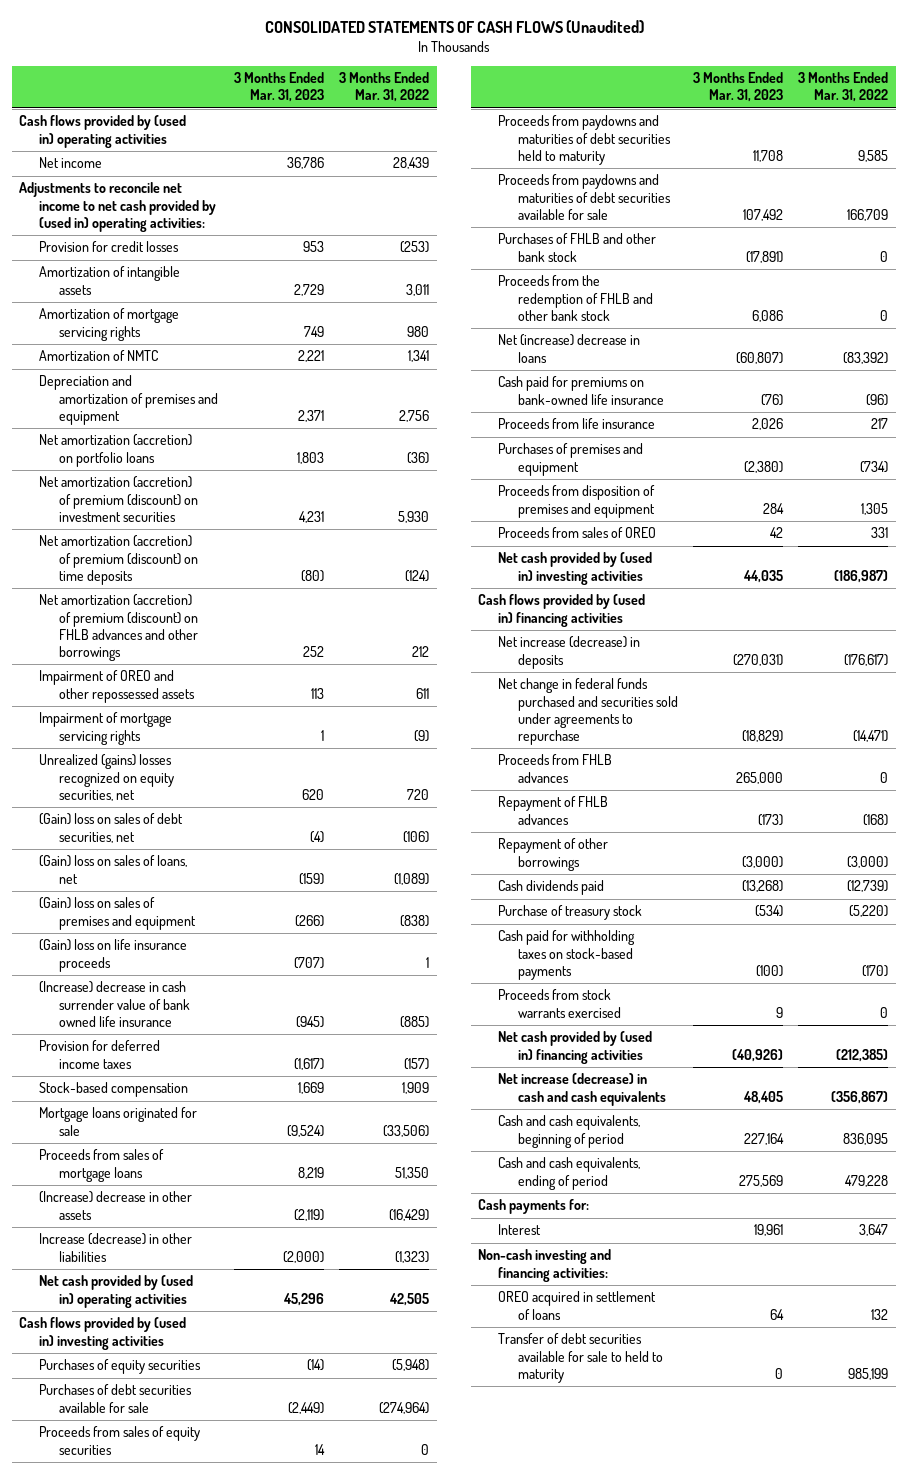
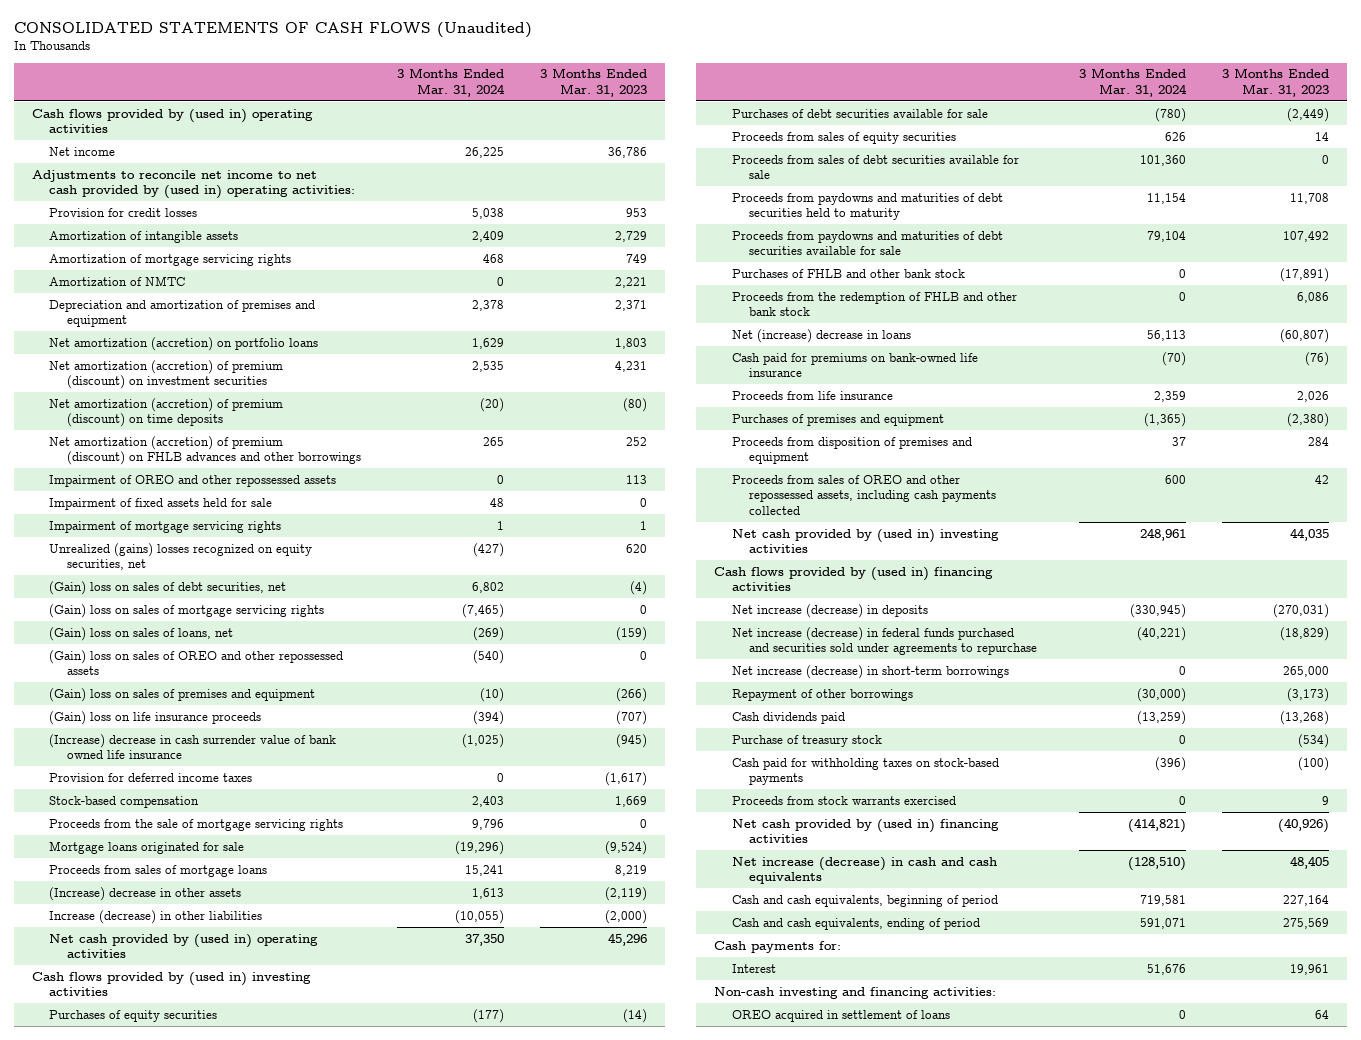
[339,71,430,103] 3 Months Ended Mar. 31, 2022 -> none
none -> [396,68,505,97] 3 Months Ended Mar. 31, 2024
none -> [49,497,273,510] Impairment of fixed assets held for sale
none -> [49,603,325,618] (Gain) loss on sales of mortgage servicing rights
none -> [49,649,344,676] (Gain) loss on sales of OREO and other repossessed assets
none -> [49,818,344,831] Proceeds from the sale of mortgage servicing rights
none -> [731,154,1019,180] Proceeds from sales of debt securities available for sale
[498,527,657,539] Proceeds from sales of OREO -> [731,474,997,515] Proceeds from sales of OREO and other repossessed assets, including cash payments collected
[498,796,609,825] Repayment of FHLB advances -> none
[498,678,679,746] Net change in federal funds purchased and securities sold under agreements to repurchase -> [731,626,1038,656] Net increase (decrease) in federal funds purchased and securities sold under agreements to repurchase
[498,754,613,783] Proceeds from FHLB advances -> [731,664,1009,679] Net increase (decrease) in short-term borrowings
[742,855,784,868] (3,000) -> [1286,687,1329,702] (3,173)
[498,1333,664,1383] Transfer of debt securities available for sale to held to maturity -> none

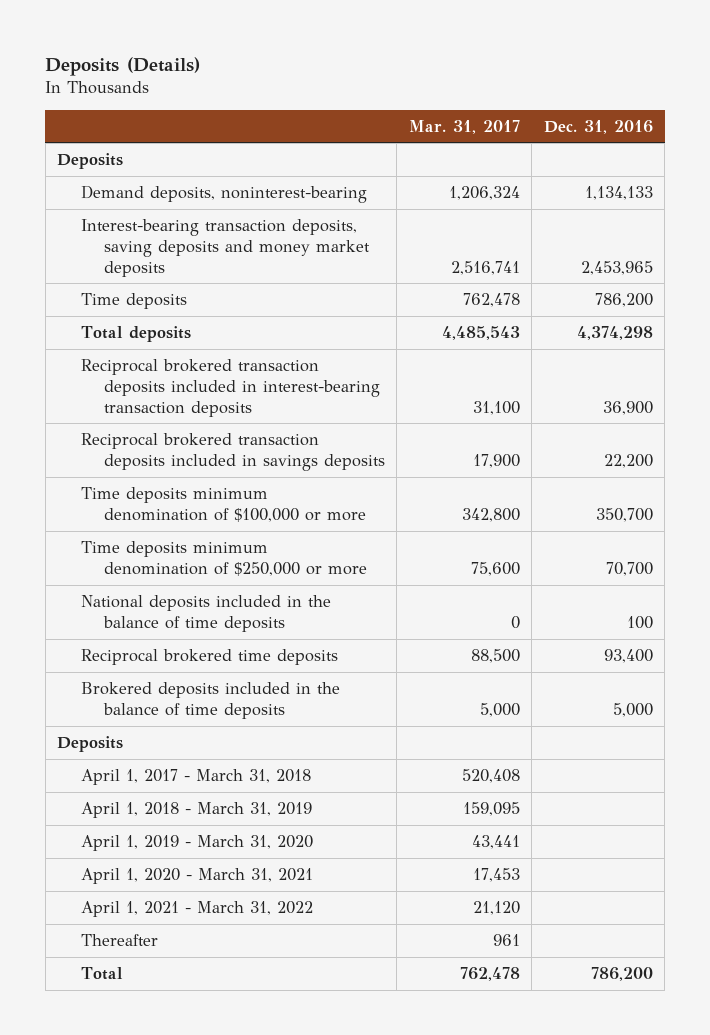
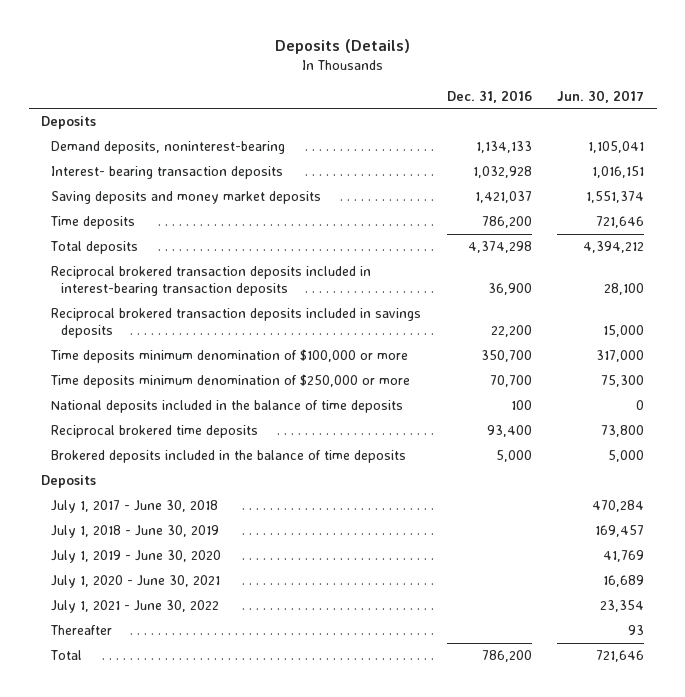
[408,119,520,134] Mar. 31, 2017 -> none
none -> [556,89,644,103] Jun. 30, 2017
none -> [51,166,284,180] Interest- bearing transaction deposits
[80,218,370,277] Interest-bearing transaction deposits, saving deposits and money market deposits -> [51,191,322,205] Saving deposits and money market deposits
[580,260,653,275] 2,453,965 -> [474,191,532,204] 1,421,037
[80,768,311,785] April 1, 2017 - March 31, 2018 -> [51,500,219,514] July 1, 2017 - June 30, 2018
[80,801,312,818] April 1, 2018 - March 31, 2019 -> [51,525,220,539] July 1, 2018 - June 30, 2019
[80,834,313,851] April 1, 2019 - March 31, 2020 -> [51,550,222,564] July 1, 2019 - June 30, 2020
[80,867,313,884] April 1, 2020 - March 31, 2021 -> [51,575,221,589] July 1, 2020 - June 30, 2021
[80,900,313,917] April 1, 2021 - March 31, 2022 -> [51,600,220,614] July 1, 2021 - June 30, 2022

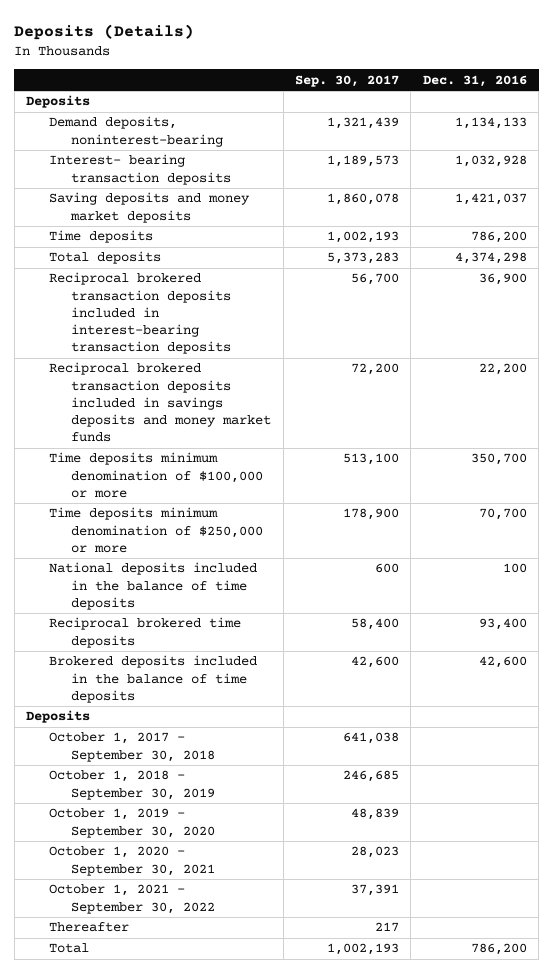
[556,89,644,103] Jun. 30, 2017 -> none
none -> [295,74,400,87] Sep. 30, 2017
[51,308,422,339] Reciprocal brokered transaction deposits included in savings deposits -> [48,362,272,443] Reciprocal brokered transaction deposits included in savings deposits and money market funds
[495,450,532,463] 5,000 -> [478,656,527,669] 42,600
[51,500,219,514] July 1, 2017 - June 30, 2018 -> [48,732,216,762] October 1, 2017 - September 30, 2018
[51,525,220,539] July 1, 2018 - June 30, 2019 -> [48,770,216,800] October 1, 2018 - September 30, 2019
[51,550,222,564] July 1, 2019 - June 30, 2020 -> [48,808,216,838] October 1, 2019 - September 30, 2020
[51,575,221,589] July 1, 2020 - June 30, 2021 -> [48,846,216,876] October 1, 2020 - September 30, 2021
[51,600,220,614] July 1, 2021 - June 30, 2022 -> [48,884,216,914] October 1, 2021 - September 30, 2022

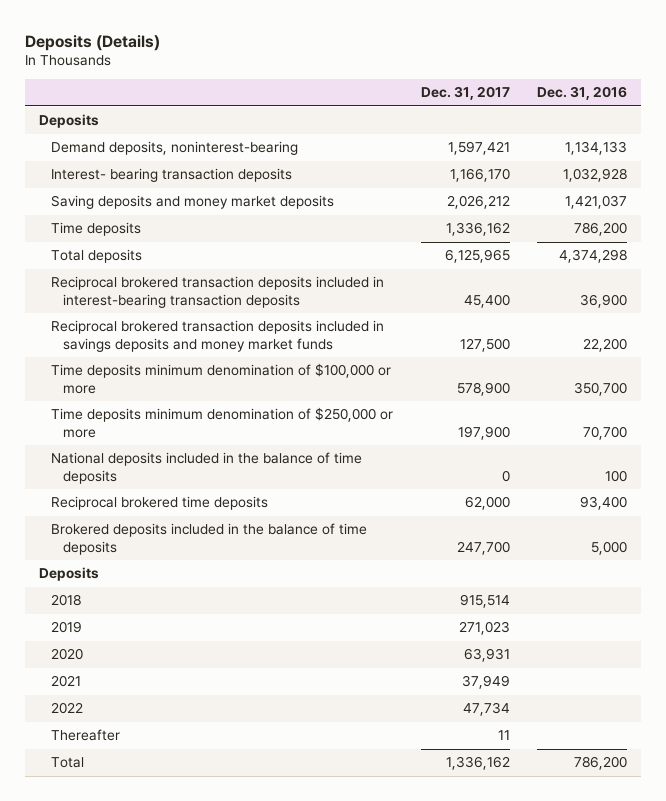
[295,74,400,87] Sep. 30, 2017 -> none
none -> [420,86,510,101] Dec. 31, 2017
[478,656,527,669] 42,600 -> [591,540,628,555] 5,000
[48,732,216,762] October 1, 2017 - September 30, 2018 -> none
[48,770,216,800] October 1, 2018 - September 30, 2019 -> none
[48,808,216,838] October 1, 2019 - September 30, 2020 -> none
[48,846,216,876] October 1, 2020 - September 30, 2021 -> none
[48,884,216,914] October 1, 2021 - September 30, 2022 -> none
none -> [50,594,81,607] 2018
none -> [50,621,82,634] 2019
none -> [50,648,83,661] 2020
none -> [50,675,81,688] 2021
none -> [50,702,83,715] 2022

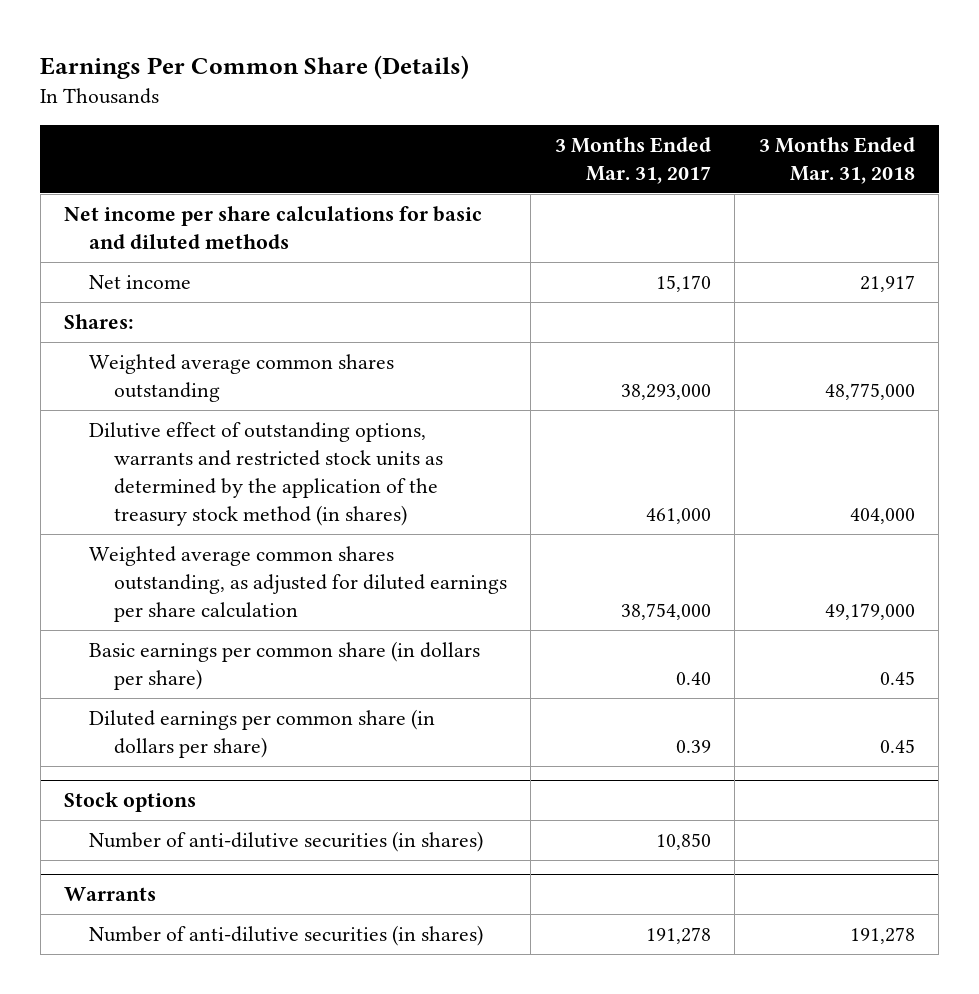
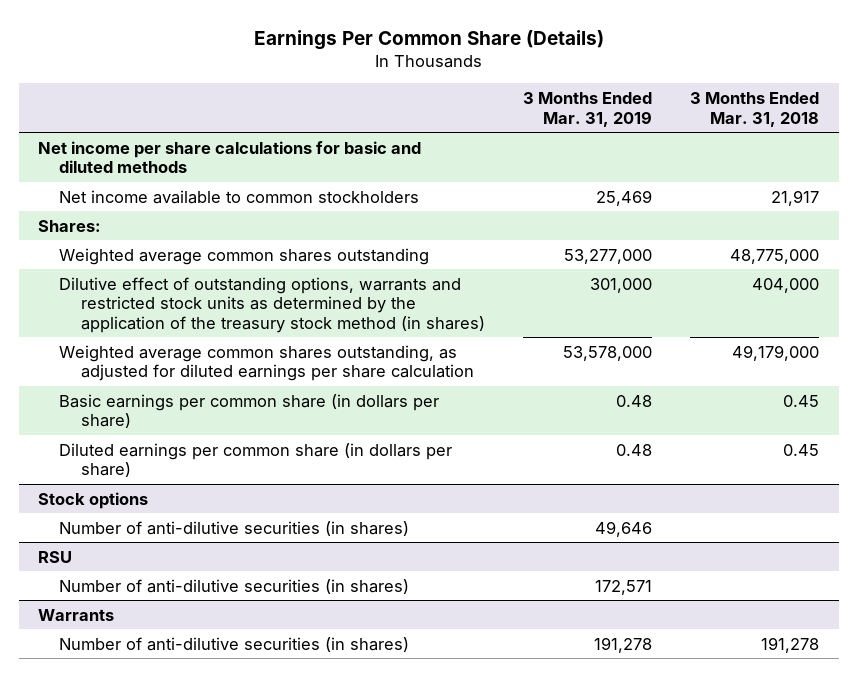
[554,136,711,185] 3 Months Ended Mar. 31, 2017 -> none
none -> [523,92,653,127] 3 Months Ended Mar. 31, 2019
[88,274,191,289] Net income -> [59,189,420,204] Net income available to common stockholders
none -> [37,550,72,563] RSU
none -> [59,578,410,594] Number of anti-dilutive securities (in shares)

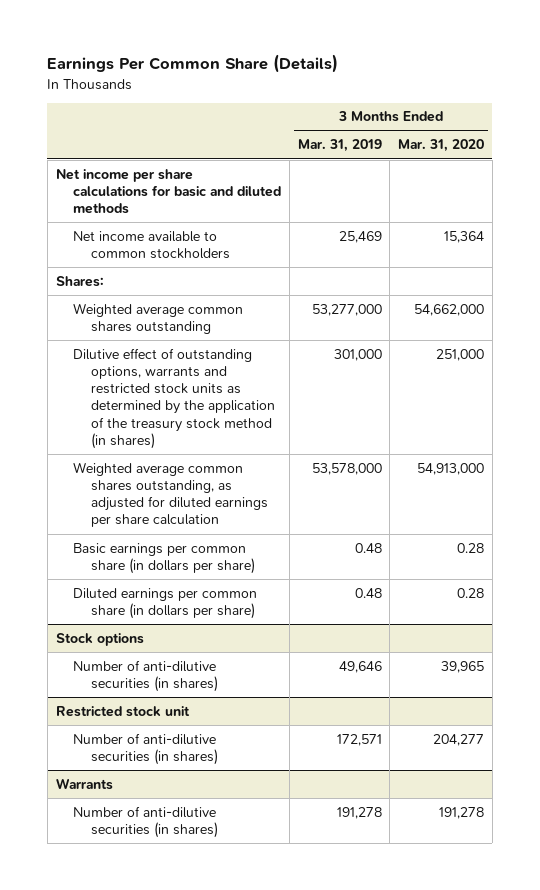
[690,92,820,127] 3 Months Ended Mar. 31, 2018 -> none
none -> [398,139,485,153] Mar. 31, 2020
[37,550,72,563] RSU -> [55,705,190,717] Restricted stock unit

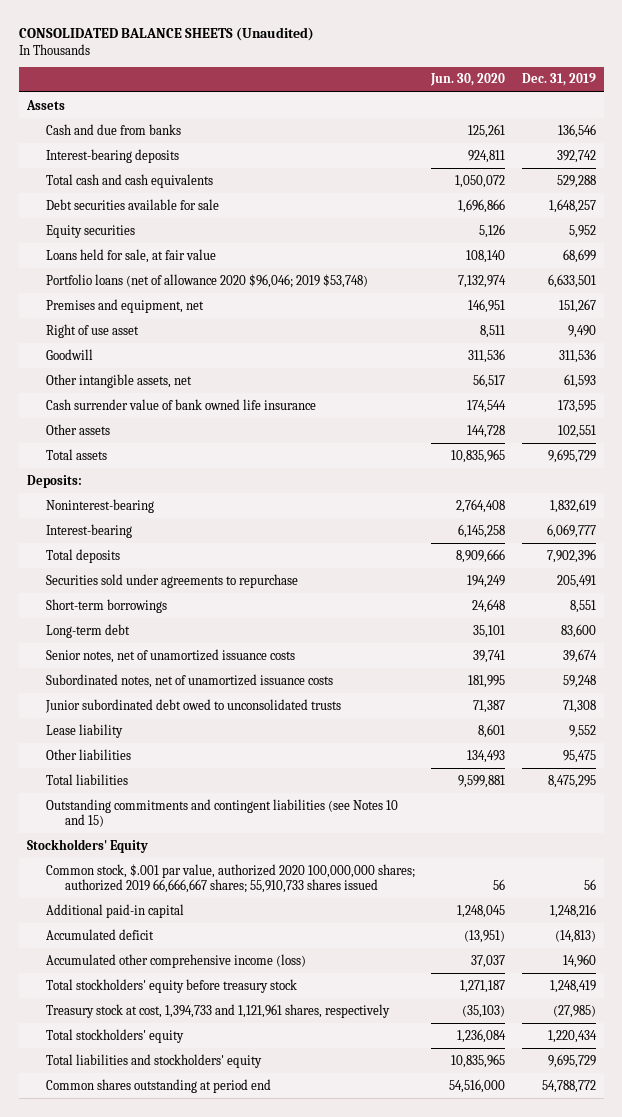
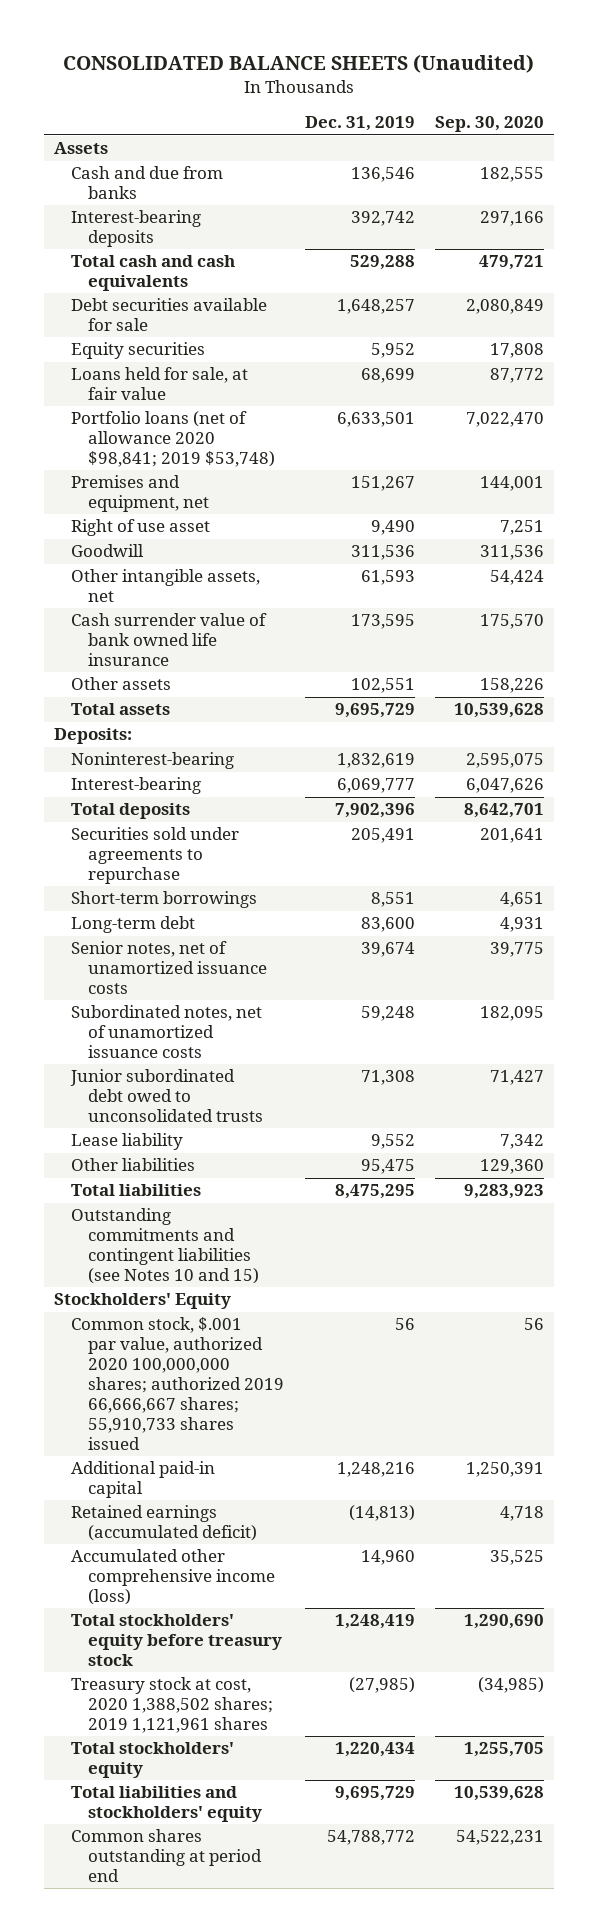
[430,73,506,87] Jun. 30, 2020 -> none
none -> [435,116,545,133] Sep. 30, 2020
[45,273,368,288] Portfolio loans (net of allowance 2020 $96,046; 2019 $53,748) -> [71,411,276,468] Portfolio loans (net of allowance 2020 $98,841; 2019 $53,748)
[45,928,154,940] Accumulated deficit -> [71,1505,258,1542] Retained earnings (accumulated deficit)
[45,1003,390,1018] Treasury stock at cost, 1,394,733 and 1,121,961 shares, respectively -> [71,1677,274,1734] Treasury stock at cost, 2020 1,388,502 shares; 2019 1,121,961 shares

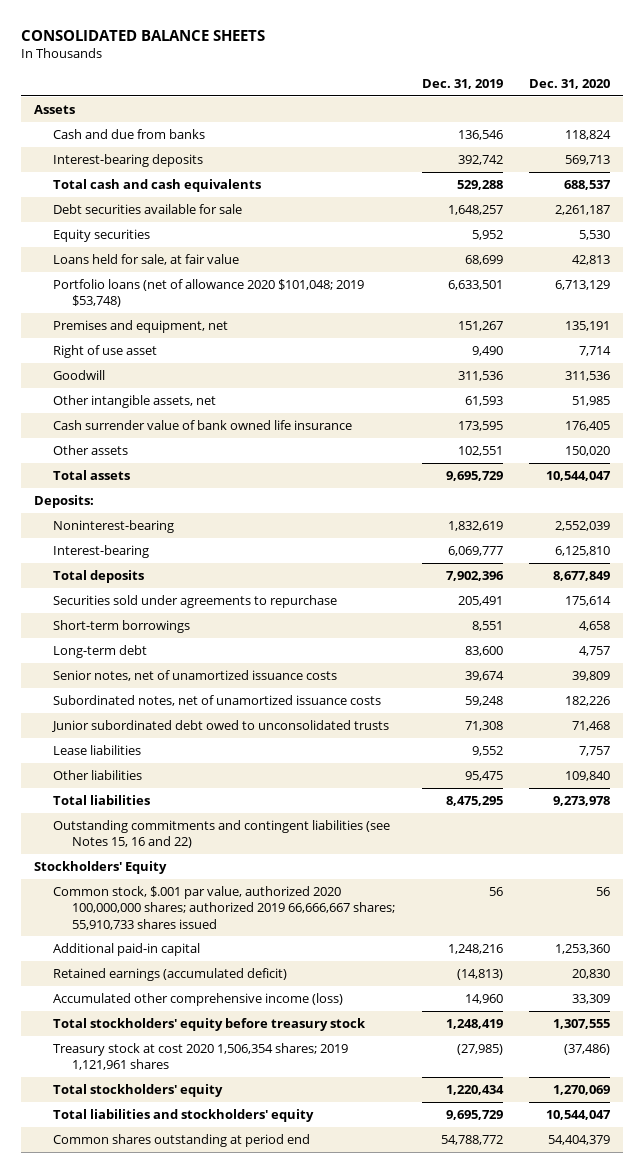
[63,54,535,74] CONSOLIDATED BALANCE SHEETS (Unaudited) -> [20,29,265,41] CONSOLIDATED BALANCE SHEETS
[435,116,545,133] Sep. 30, 2020 -> none
none -> [528,79,610,90] Dec. 31, 2020
[71,411,276,468] Portfolio loans (net of allowance 2020 $98,841; 2019 $53,748) -> [53,278,365,308] Portfolio loans (net of allowance 2020 $101,048; 2019 $53,748)
[71,1133,184,1151] Lease liability -> [53,744,142,755] Lease liabilities
[71,1208,260,1285] Outstanding commitments and contingent liabilities (see Notes 10 and 15) -> [53,819,391,849] Outstanding commitments and contingent liabilities (see Notes 15, 16 and 22)
[71,1677,274,1734] Treasury stock at cost, 2020 1,388,502 shares; 2019 1,121,961 shares -> [53,1042,349,1071] Treasury stock at cost 2020 1,506,354 shares; 2019 1,121,961 shares

